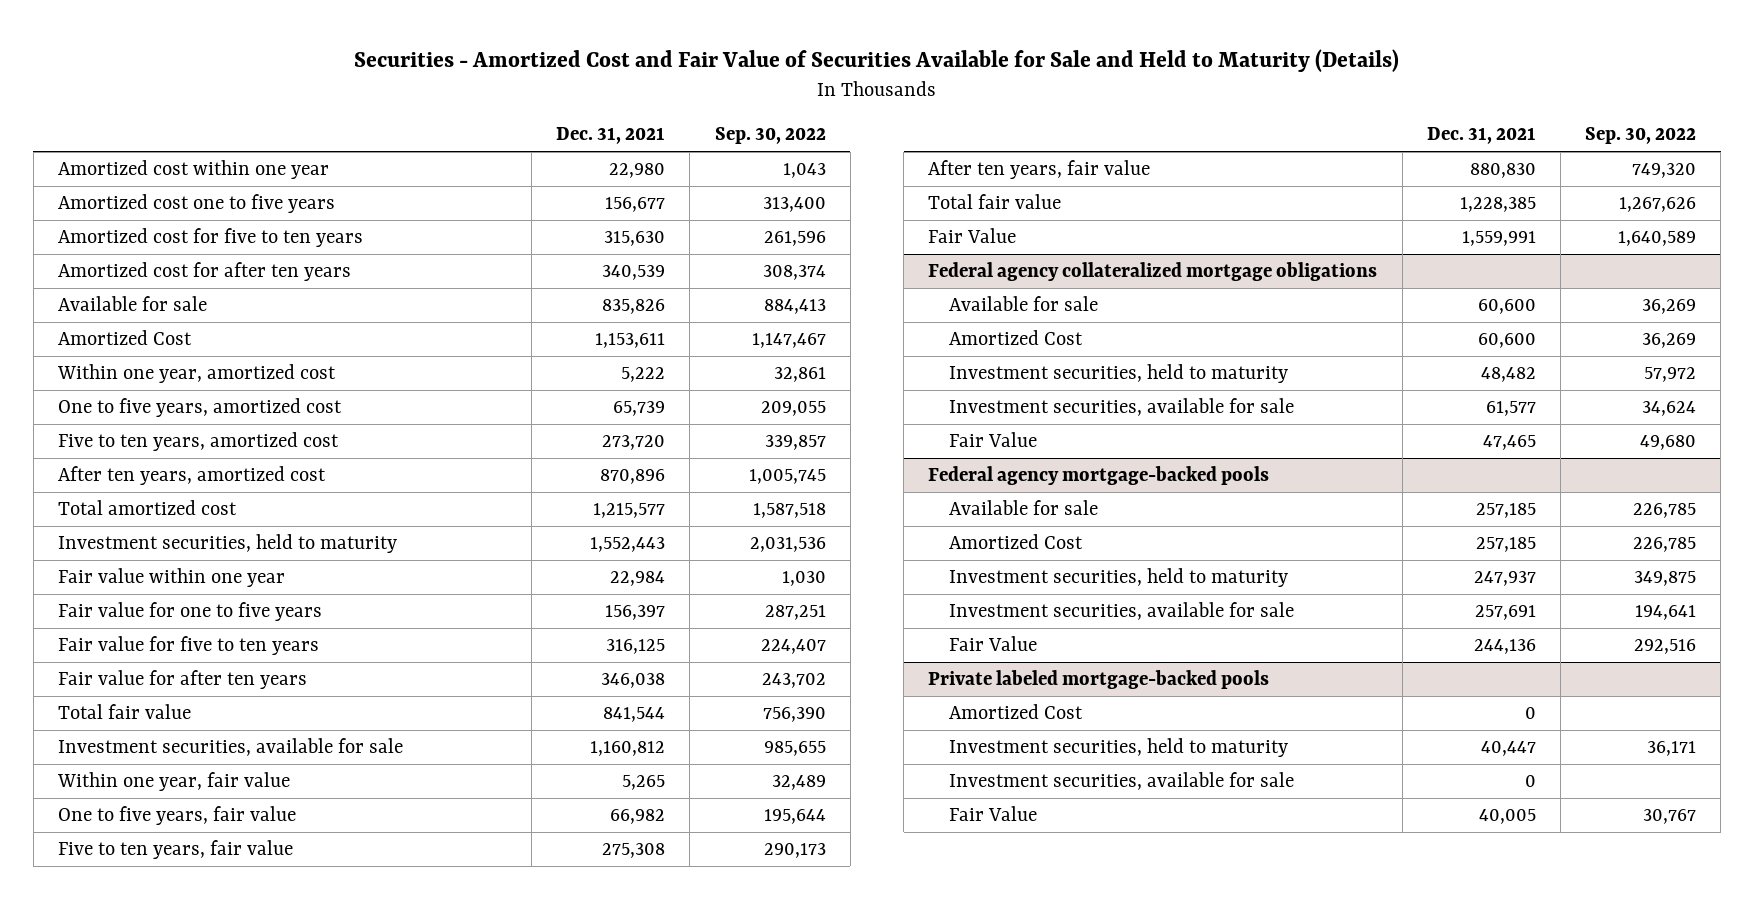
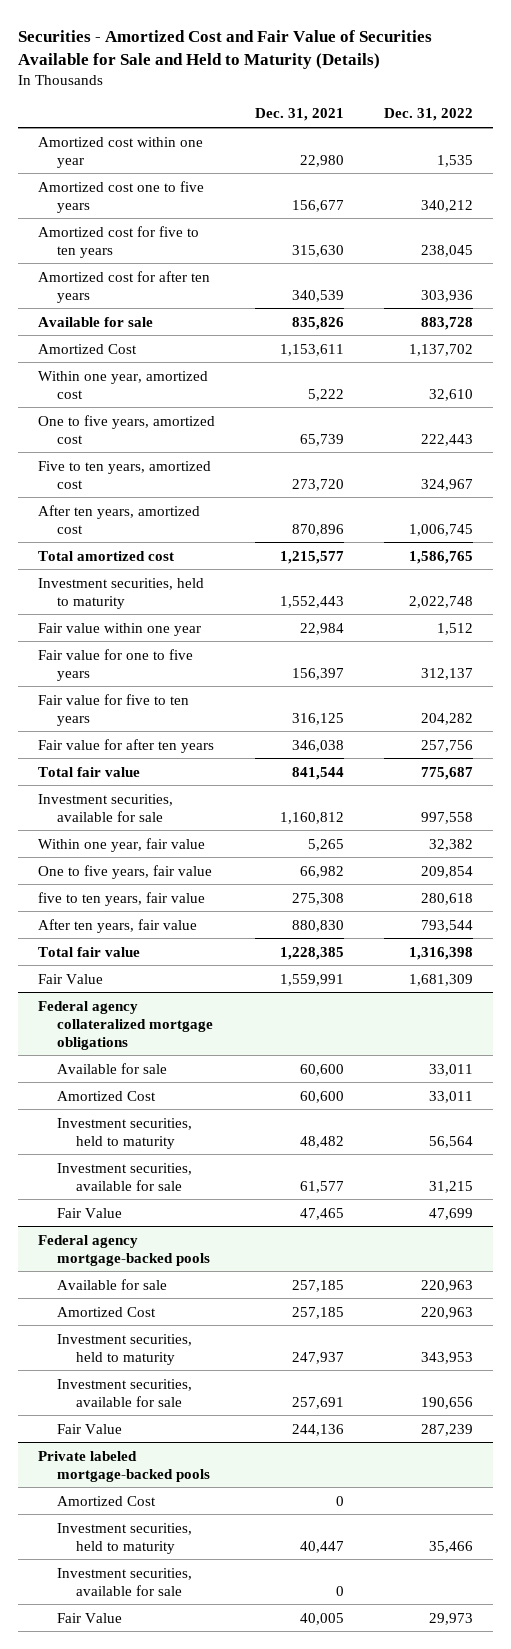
[714,127,826,145] Sep. 30, 2022 -> none
none -> [384,108,474,122] Dec. 31, 2022
[58,840,294,860] Five to ten years, fair value -> [38,891,206,906] five to ten years, fair value

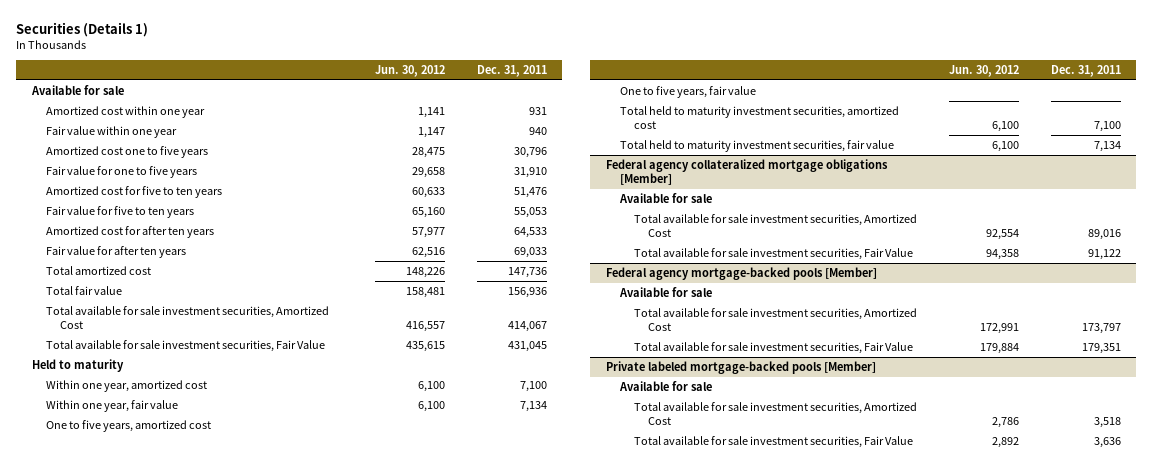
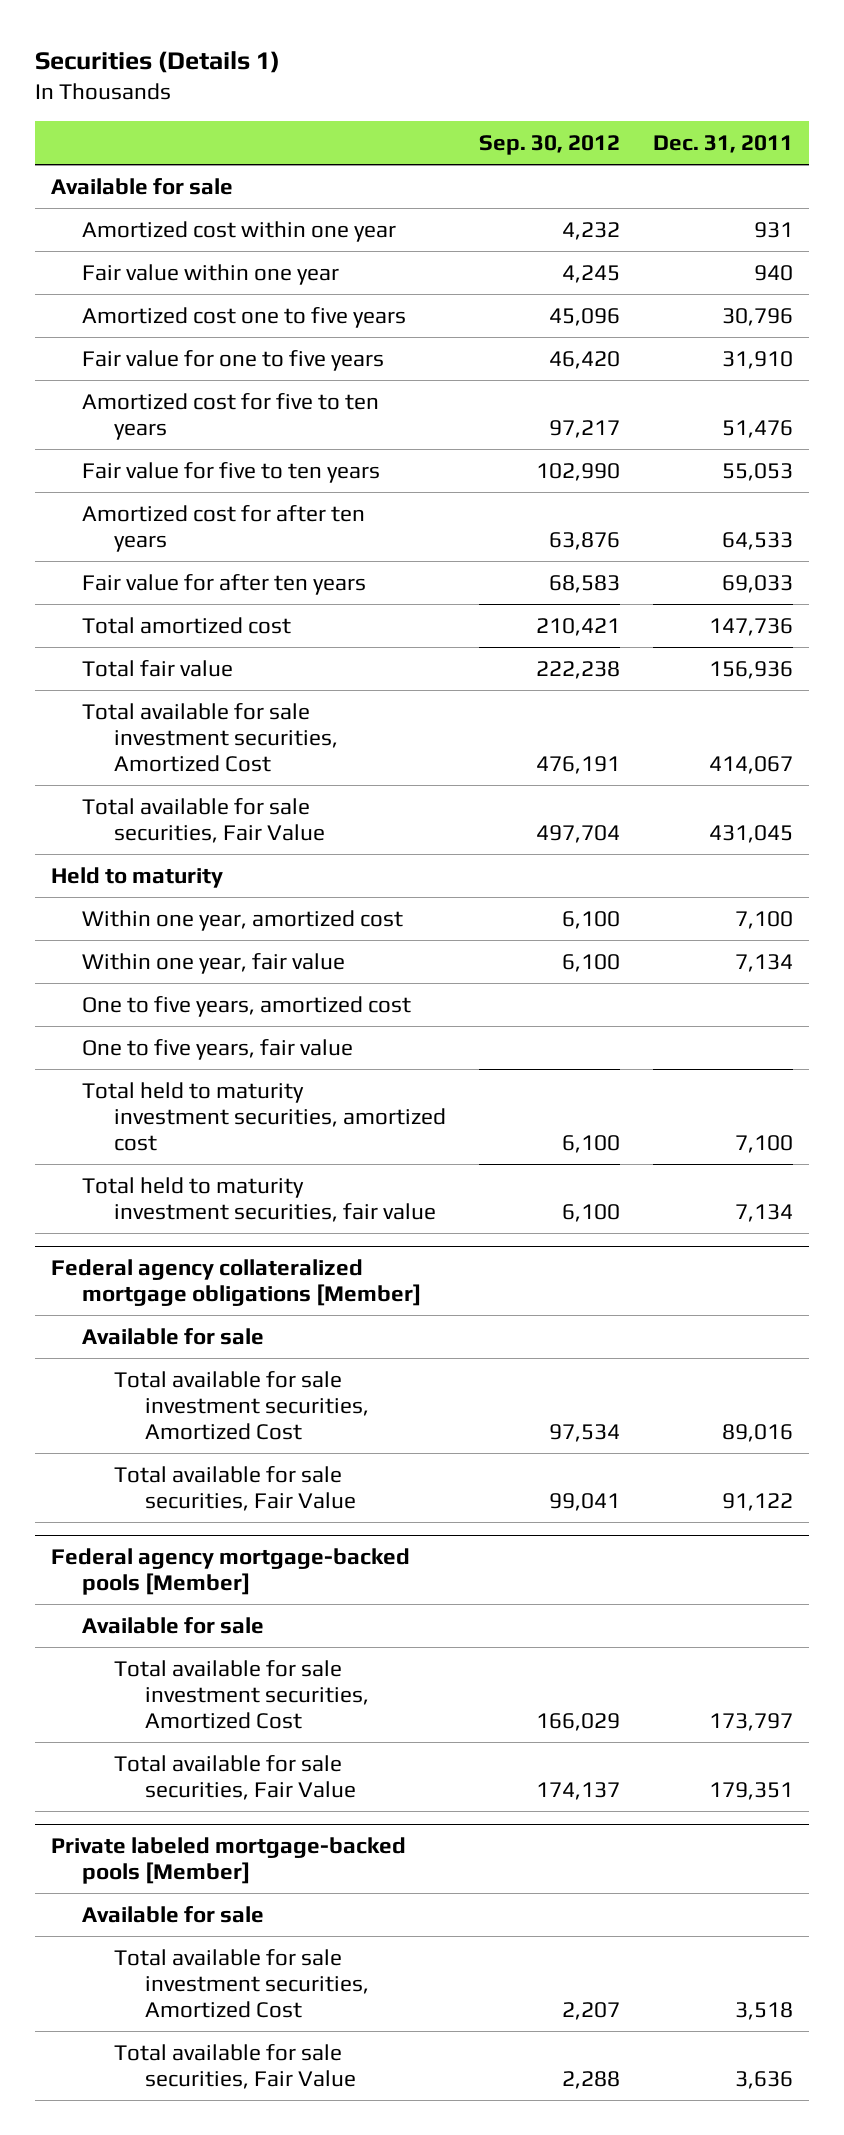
[374,64,445,77] Jun. 30, 2012 -> none
none -> [478,135,620,156] Sep. 30, 2012
[46,339,326,352] Total available for sale investment securities, Fair Value -> [82,797,325,843] Total available for sale securities, Fair Value
[634,247,914,260] Total available for sale investment securities, Fair Value -> [113,1465,357,1511] Total available for sale securities, Fair Value
[634,341,914,354] Total available for sale investment securities, Fair Value -> [113,1754,357,1800] Total available for sale securities, Fair Value
[634,435,914,448] Total available for sale investment securities, Fair Value -> [113,2043,357,2089] Total available for sale securities, Fair Value

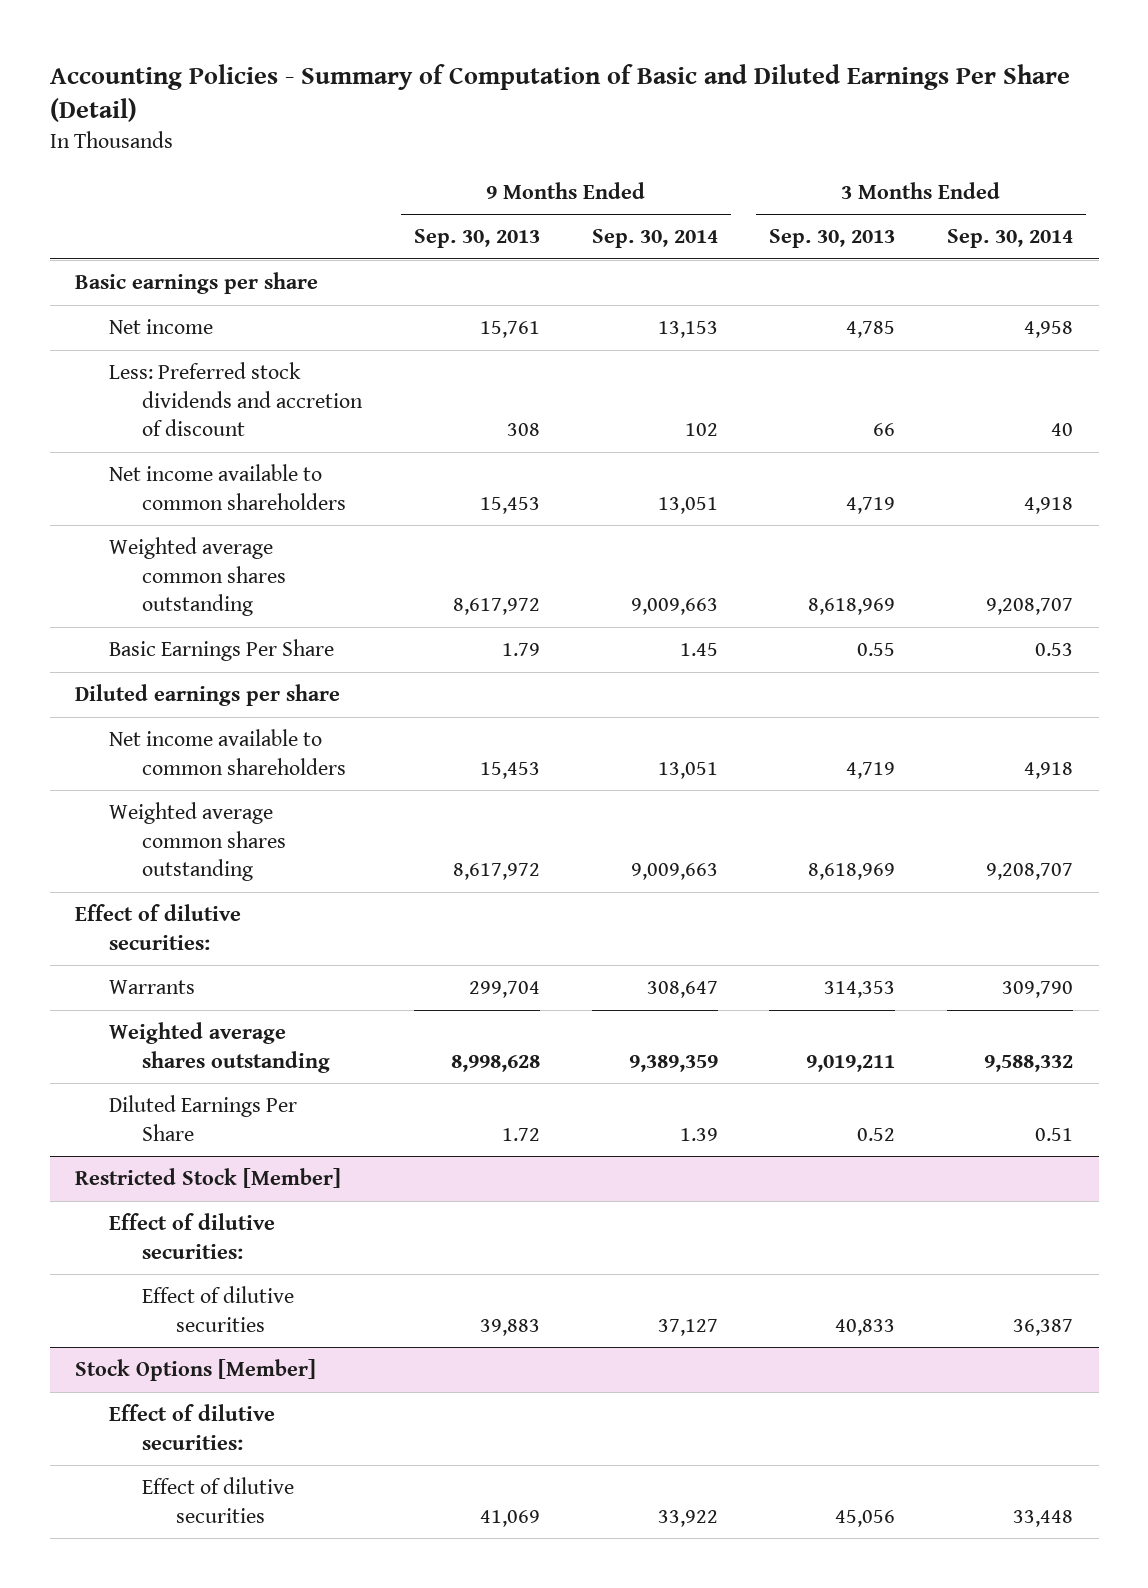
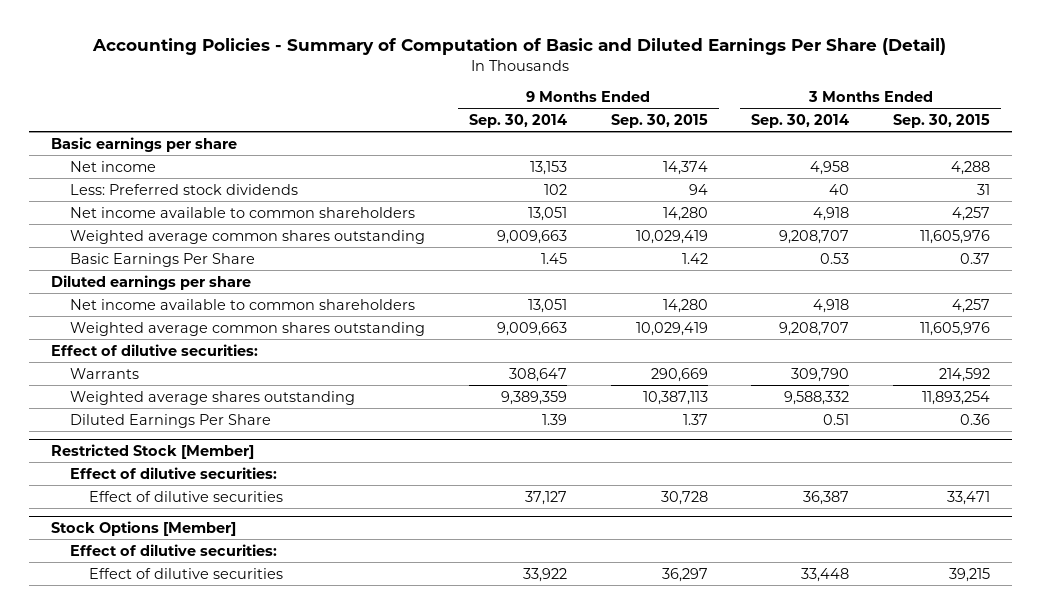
[414,229,541,249] Sep. 30, 2013 -> none
[769,229,896,249] Sep. 30, 2013 -> none
none -> [610,114,708,129] Sep. 30, 2015
none -> [893,114,991,129] Sep. 30, 2015
[108,362,364,437] Less: Preferred stock dividends and accretion of discount -> [69,183,298,195] Less: Preferred stock dividends

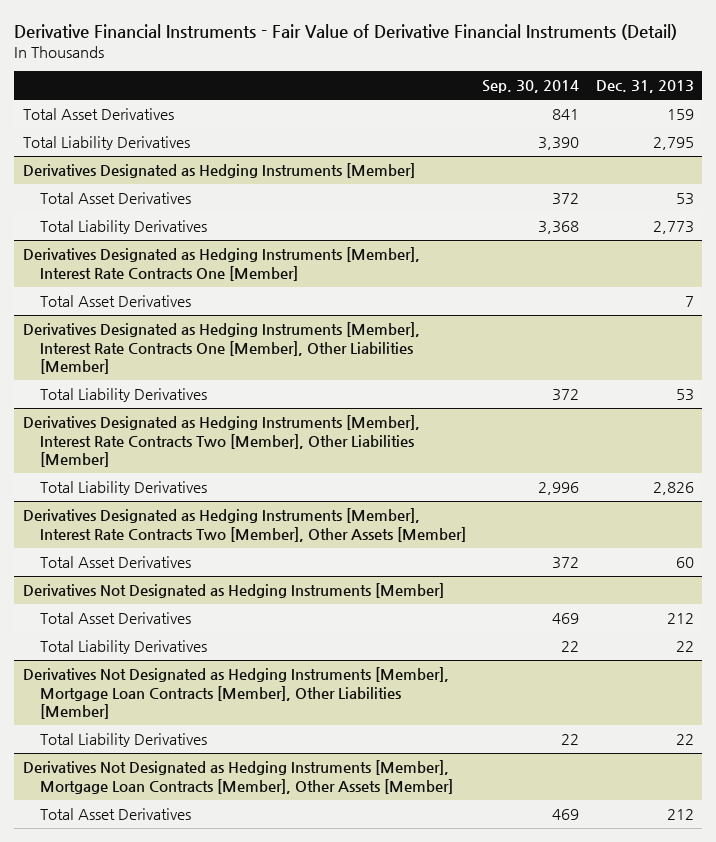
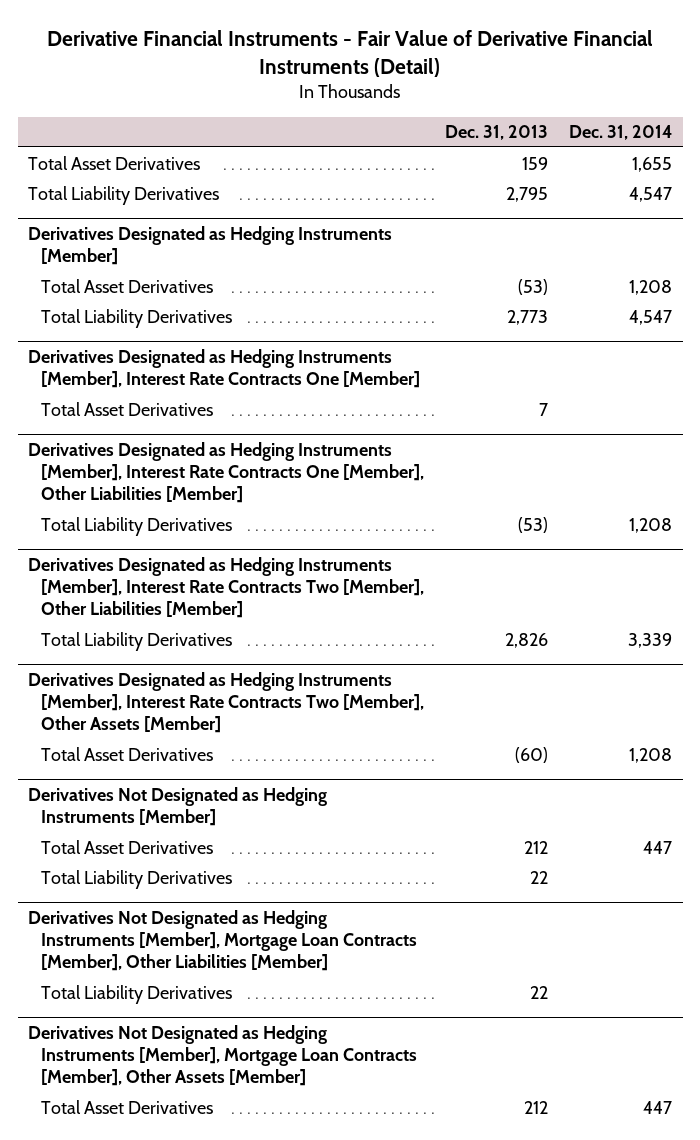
[482,80,580,94] Sep. 30, 2014 -> none
none -> [569,125,673,141] Dec. 31, 2014
[675,193,694,206] 53 -> [518,278,549,295] (53)
[675,389,694,402] 53 -> [518,516,549,533] (53)
[675,557,694,569] 60 -> [515,746,549,763] (60)

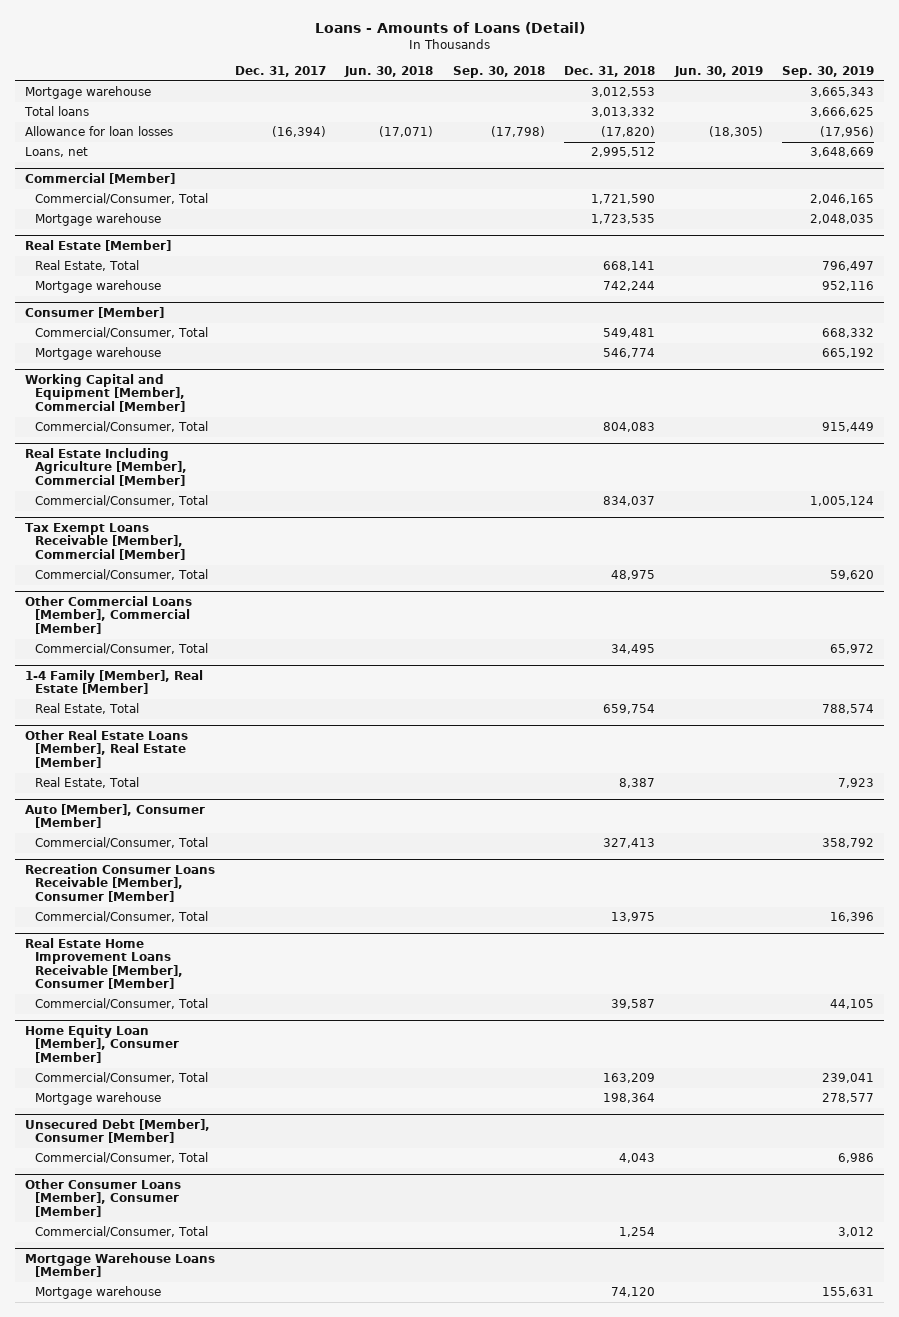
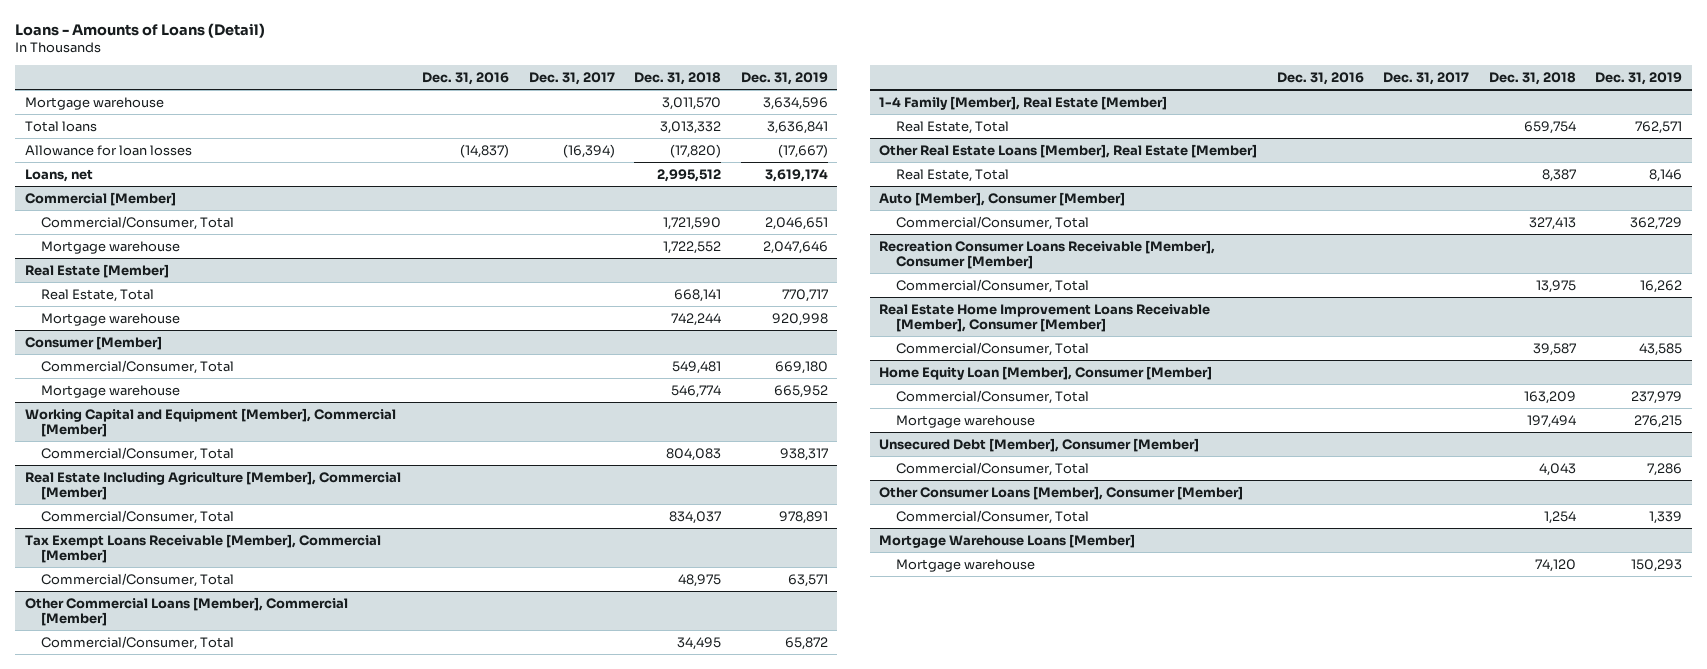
[344,65,434,77] Jun. 30, 2018 -> none
[452,65,545,78] Sep. 30, 2018 -> none
[673,65,763,77] Jun. 30, 2019 -> none
[782,65,875,78] Sep. 30, 2019 -> none
none -> [422,71,510,85] Dec. 31, 2016
none -> [740,71,828,85] Dec. 31, 2019
[591,87,656,98] 3,012,553 -> [662,96,722,110] 3,011,570
[591,214,656,225] 1,723,535 -> [663,240,722,254] 1,722,552
[603,1093,656,1104] 198,364 -> [1526,414,1576,428] 197,494

